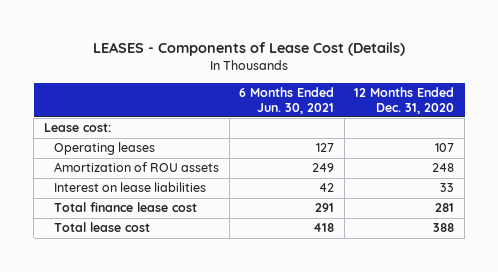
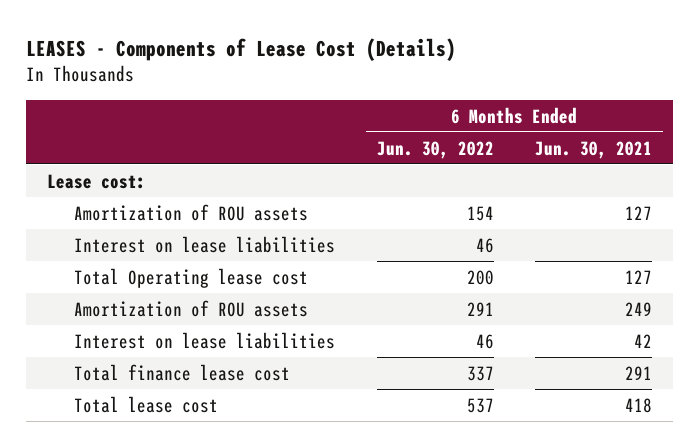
[354,86,455,114] 12 Months Ended Dec. 31, 2020 -> none
none -> [376,140,494,159] Jun. 30, 2022
none -> [73,203,308,221] Amortization of ROU assets
none -> [73,235,335,253] Interest on lease liabilities
[54,142,156,156] Operating leases -> [73,267,308,288] Total Operating lease cost

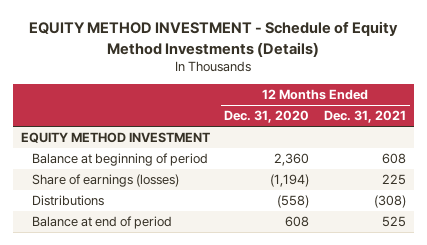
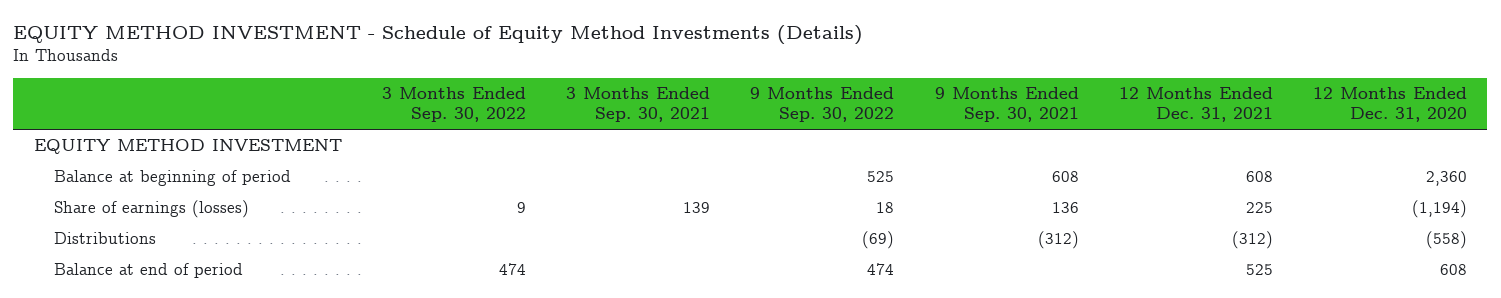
none -> [381,86,526,123] 3 Months Ended Sep. 30, 2022
none -> [566,86,711,123] 3 Months Ended Sep. 30, 2021
none -> [750,86,895,123] 9 Months Ended Sep. 30, 2022
none -> [934,86,1079,123] 9 Months Ended Sep. 30, 2021
[374,195,407,209] (308) -> [1231,231,1273,250] (312)

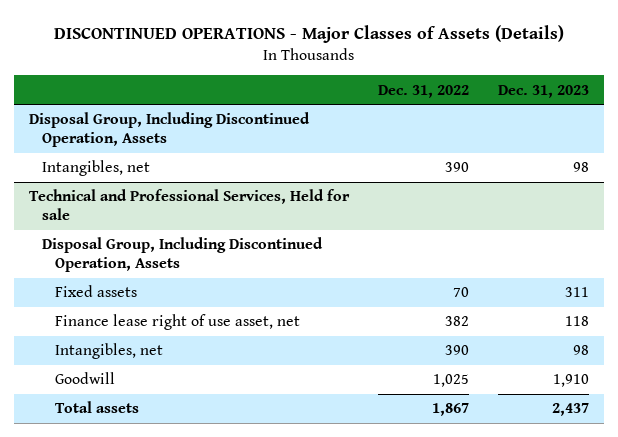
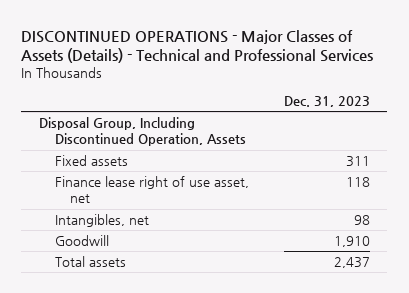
[53,24,564,43] DISCONTINUED OPERATIONS - Major Classes of Assets (Details) -> [21,29,374,64] DISCONTINUED OPERATIONS - Major Classes of Assets (Details) - Technical and Professional Services
[377,84,469,98] Dec. 31, 2022 -> none
[41,160,150,177] Intangibles, net -> none
[28,189,350,221] Technical and Professional Services, Held for sale -> none
[41,237,323,273] Disposal Group, Including Discontinued Operation, Assets -> none

